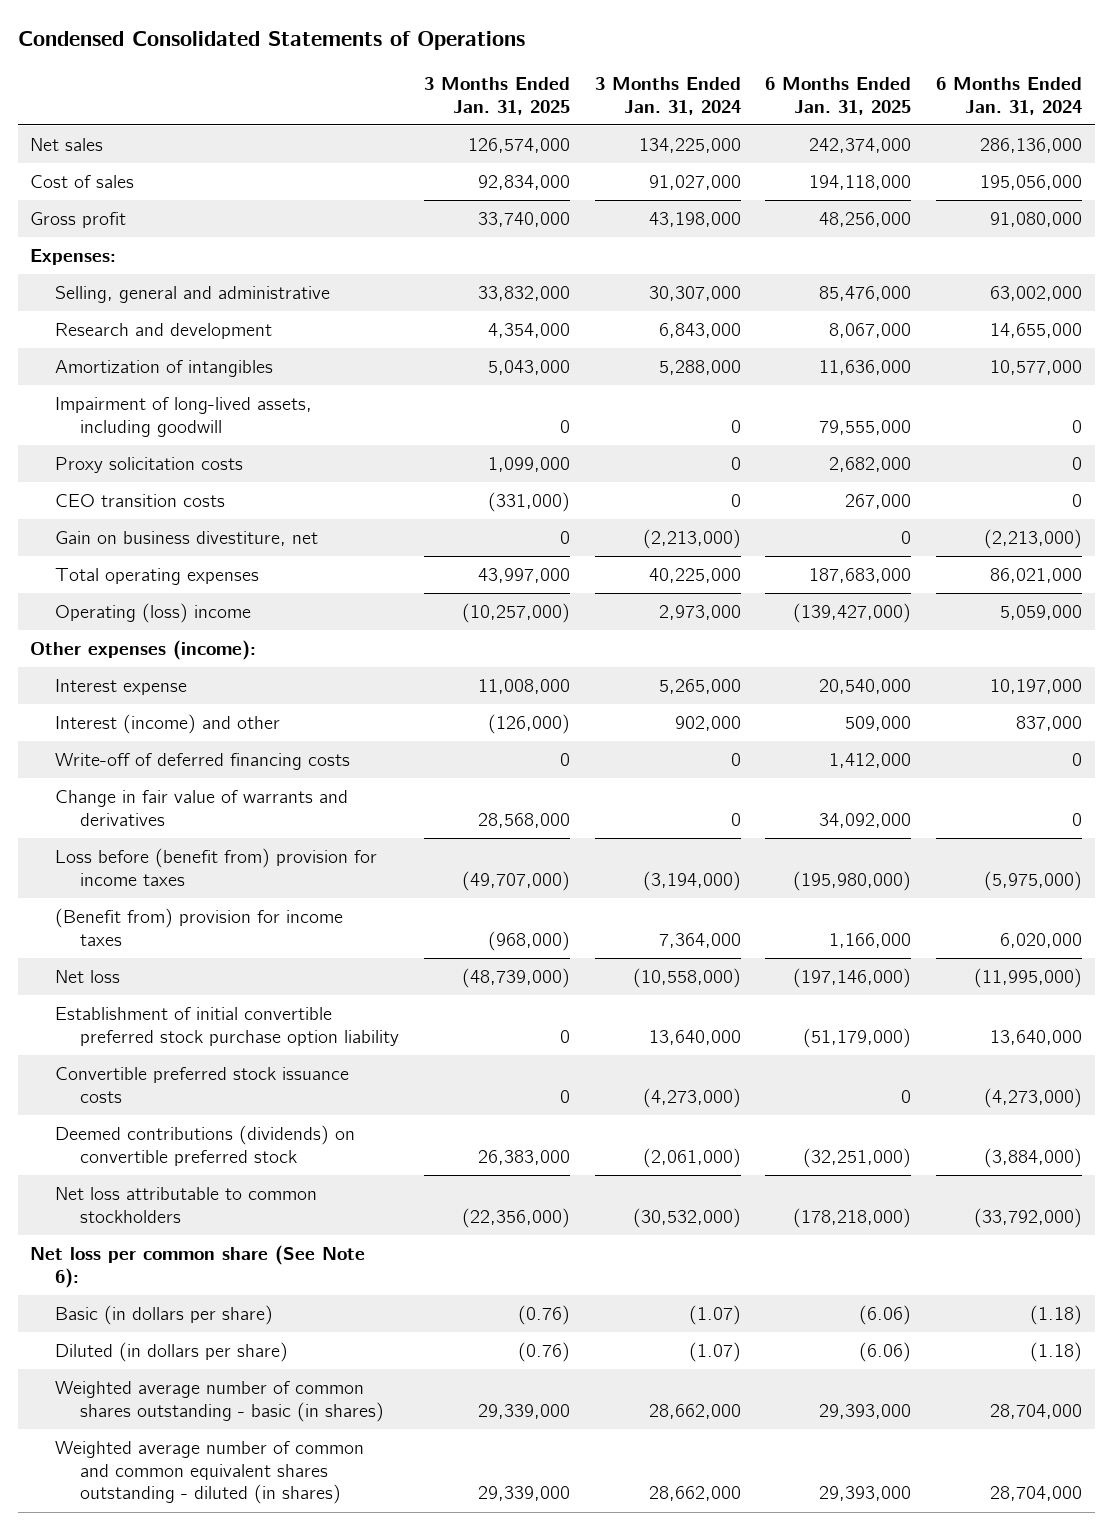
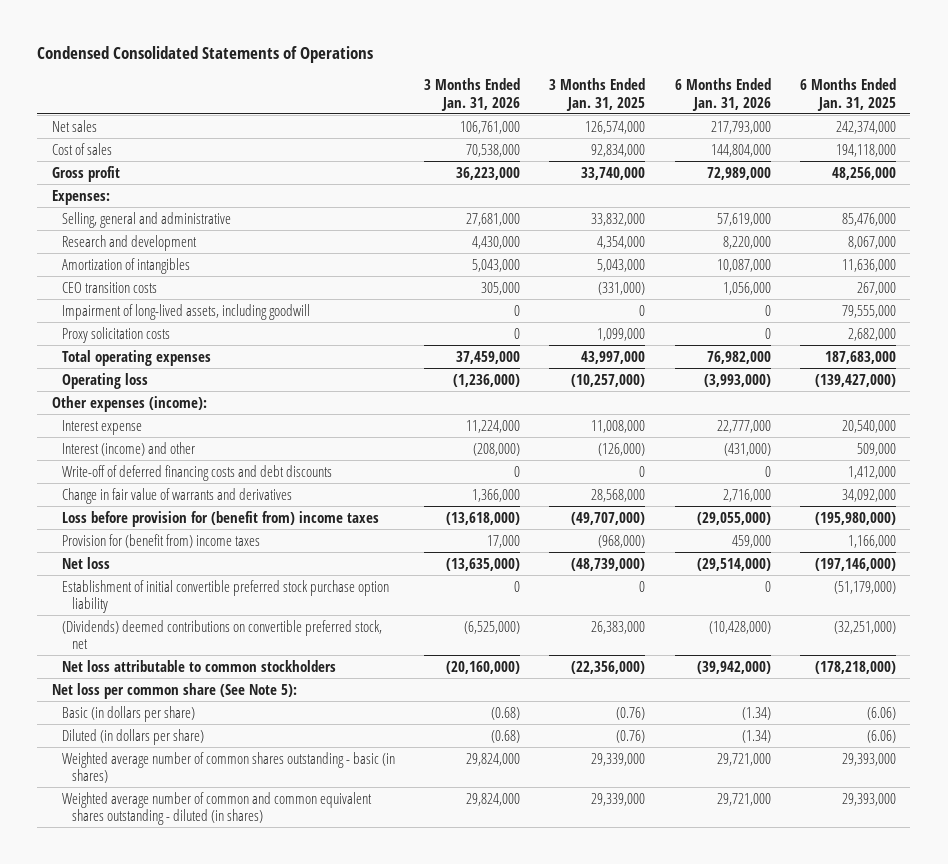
[594,76,741,115] 3 Months Ended Jan. 31, 2024 -> none
[936,76,1083,115] 6 Months Ended Jan. 31, 2024 -> none
none -> [424,78,521,111] 3 Months Ended Jan. 31, 2026
none -> [674,78,771,111] 6 Months Ended Jan. 31, 2026
[54,493,225,507] CEO transition costs -> [61,281,157,293] CEO transition costs
[54,530,318,546] Gain on business divestiture, net -> none
[54,602,251,623] Operating (loss) income -> [61,372,148,389] Operating loss
[54,752,350,770] Write-off of deferred financing costs -> [61,464,332,481] Write-off of deferred financing costs and debt discounts
[54,847,377,886] Loss before (benefit from) provision for income taxes -> [61,510,379,527] Loss before provision for (benefit from) income taxes
[54,907,343,946] (Benefit from) provision for income taxes -> [61,533,260,548] Provision for (benefit from) income taxes
[54,1066,349,1103] Convertible preferred stock issuance costs -> none
[54,1124,355,1166] Deemed contributions (dividends) on convertible preferred stock -> [61,619,382,649] (Dividends) deemed contributions on convertible preferred stock, net
[29,1244,365,1288] Net loss per common share (See Note 6): -> [51,682,297,699] Net loss per common share (See Note 5):

